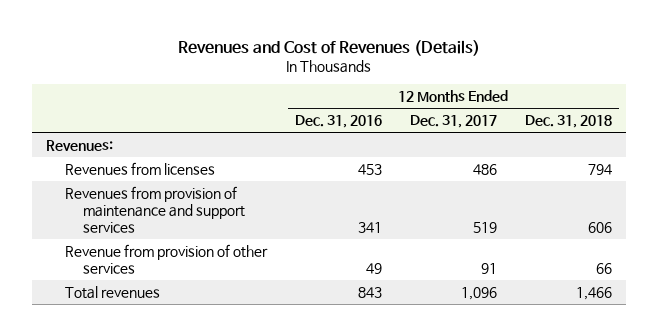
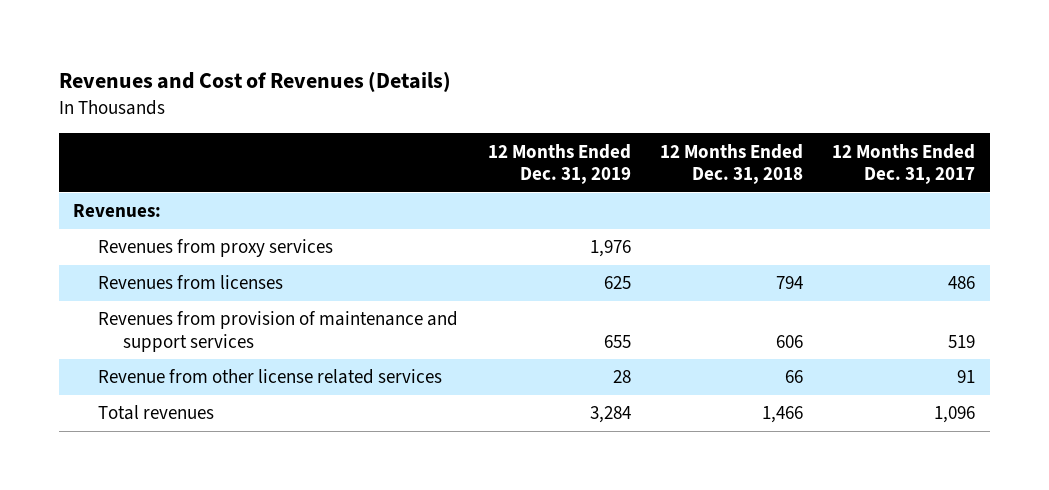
[294,114,382,128] Dec. 31, 2016 -> none
none -> [487,143,631,185] 12 Months Ended Dec. 31, 2019
none -> [98,239,334,258] Revenues from proxy services
[64,243,268,274] Revenue from provision of other services -> [98,369,443,385] Revenue from other license related services

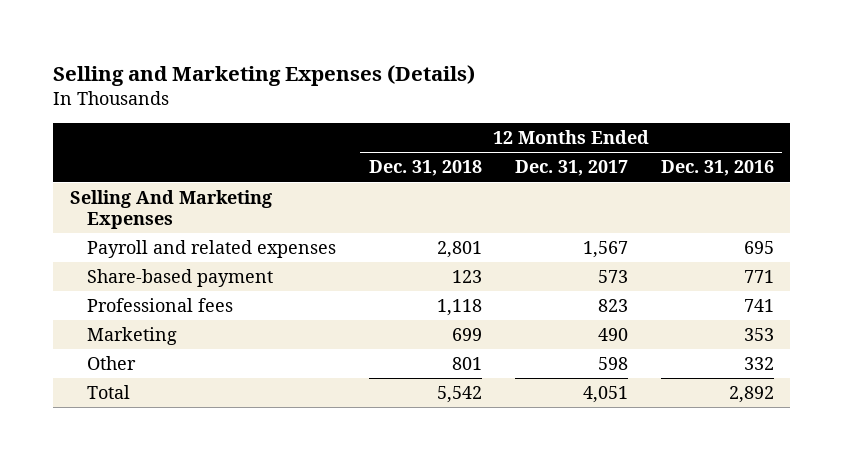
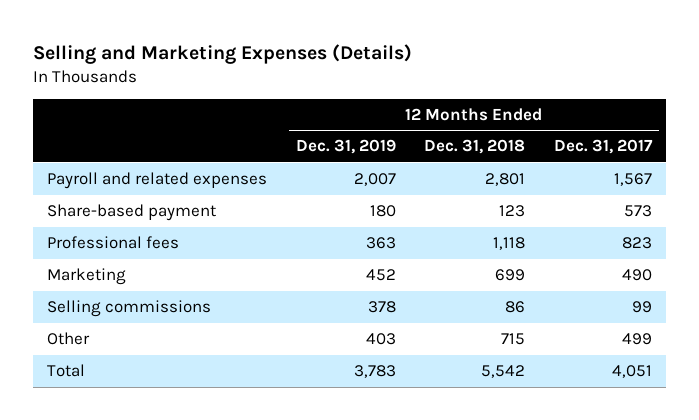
[660,160,774,177] Dec. 31, 2016 -> none
none -> [295,139,396,155] Dec. 31, 2019
[69,190,272,230] Selling And Marketing Expenses -> none
none -> [47,300,212,318] Selling commissions
[451,357,482,371] 801 -> [501,333,526,346] 715
[597,357,628,371] 598 -> [621,333,652,346] 499

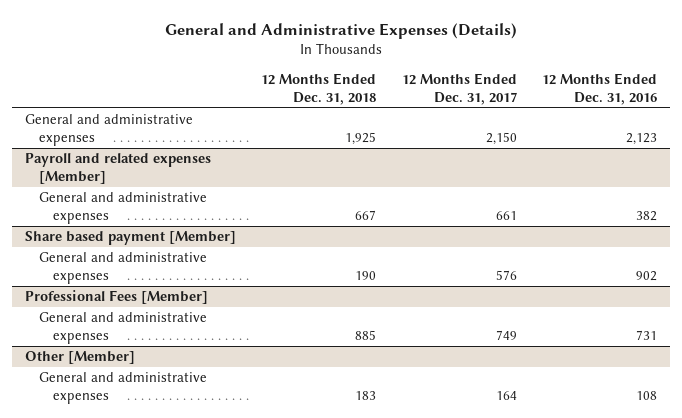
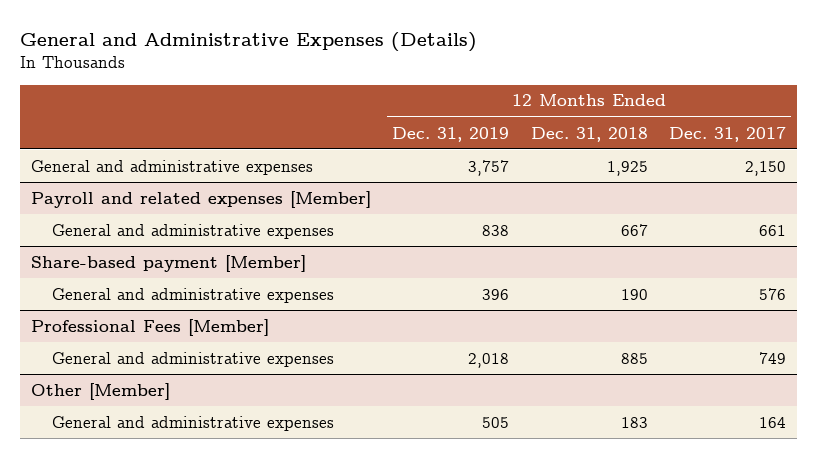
[542,73,658,105] 12 Months Ended Dec. 31, 2016 -> none
none -> [392,126,510,142] Dec. 31, 2019
[24,231,236,246] Share based payment [Member] -> [30,254,306,272] Share-based payment [Member]

